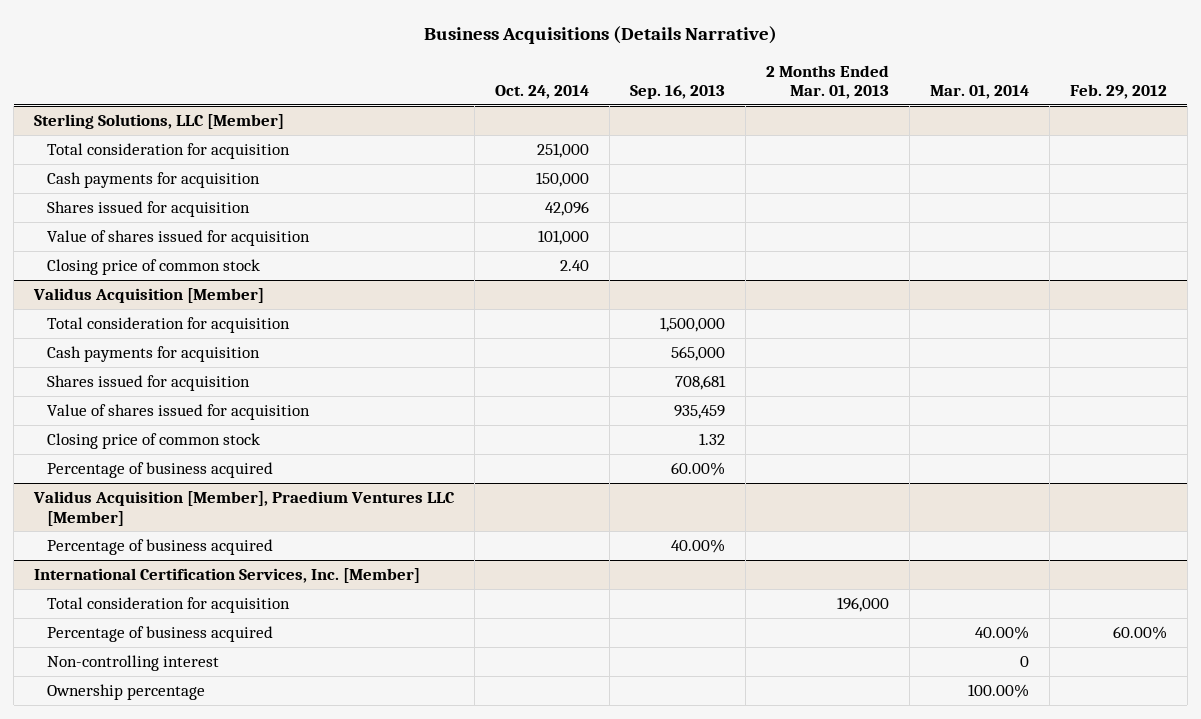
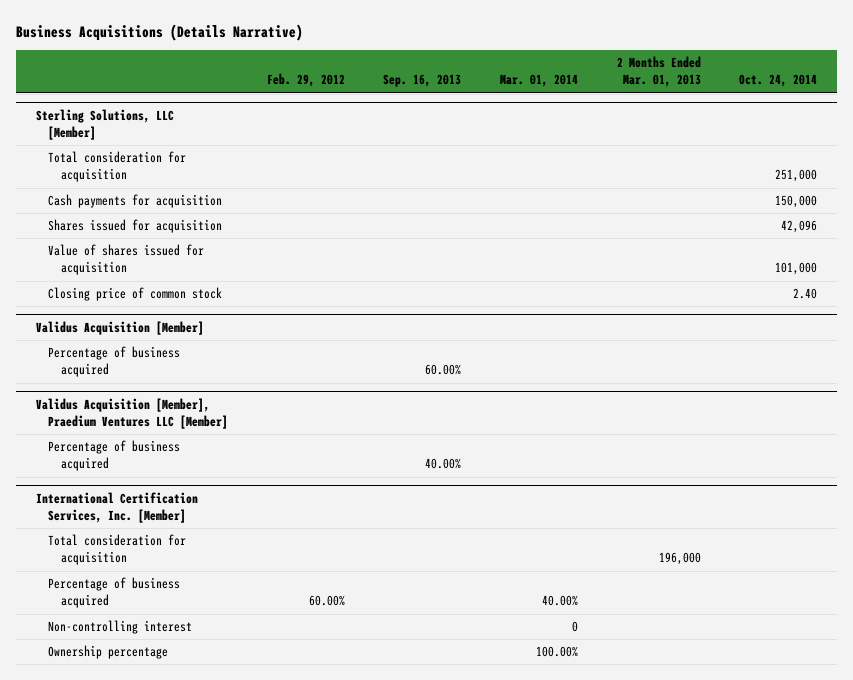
[47,317,291,334] Total consideration for acquisition -> none
[47,346,261,363] Cash payments for acquisition -> none
[47,375,251,392] Shares issued for acquisition -> none
[47,404,311,421] Value of shares issued for acquisition -> none
[47,433,261,450] Closing price of common stock -> none

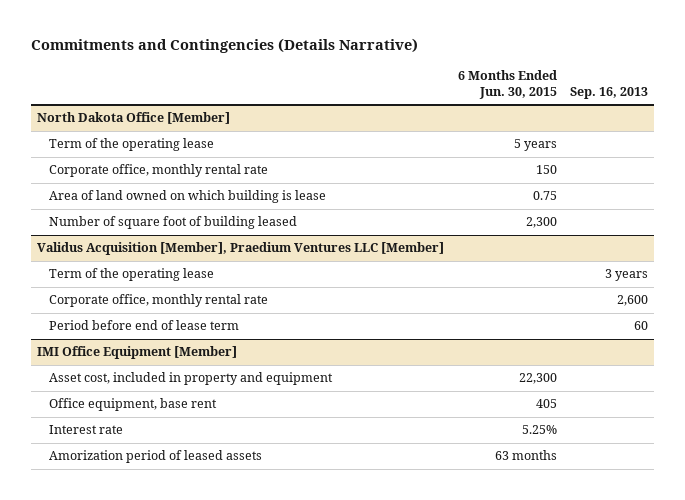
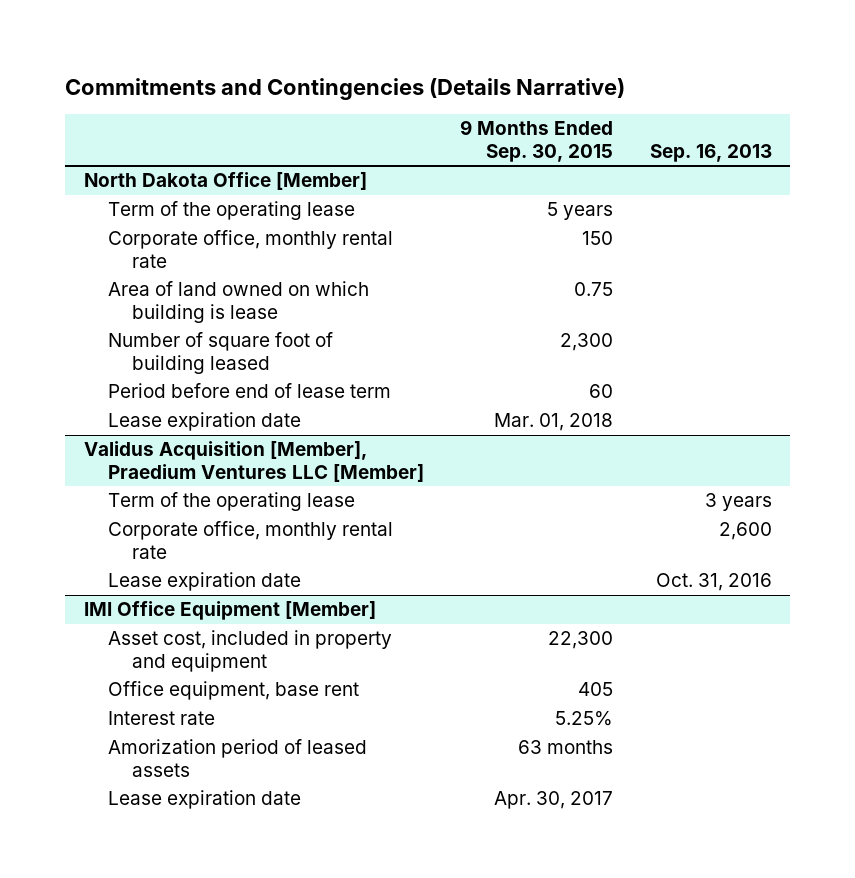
[457,70,557,100] 6 Months Ended Jun. 30, 2015 -> none
none -> [460,120,614,162] 9 Months Ended Sep. 30, 2015
none -> [107,383,391,399] Period before end of lease term
none -> [107,412,301,432] Lease expiration date
[49,320,240,331] Period before end of lease term -> none
none -> [107,572,301,592] Lease expiration date
none -> [107,790,301,810] Lease expiration date

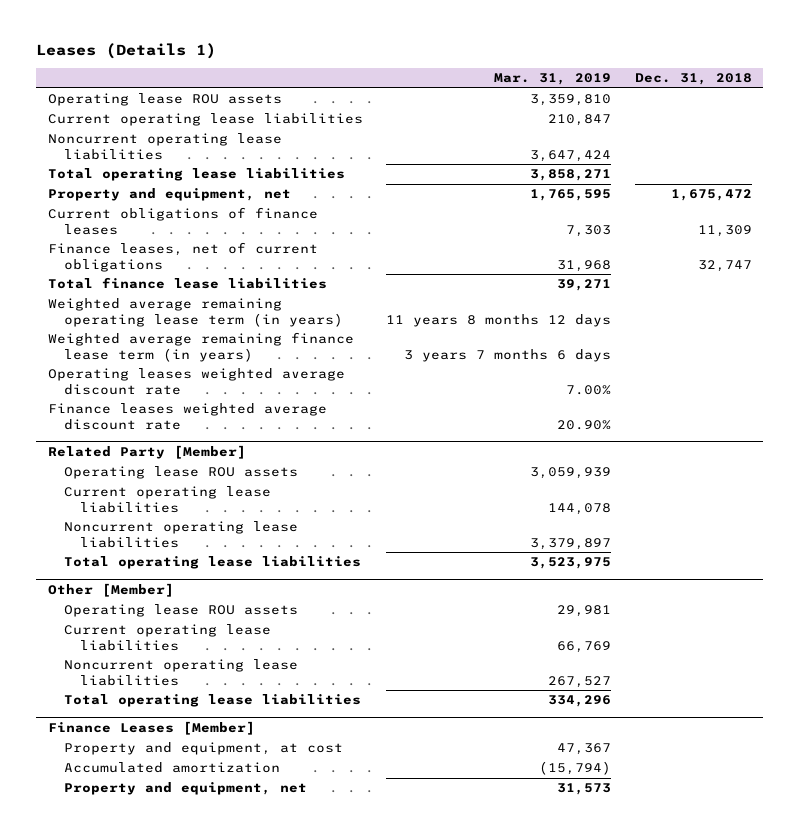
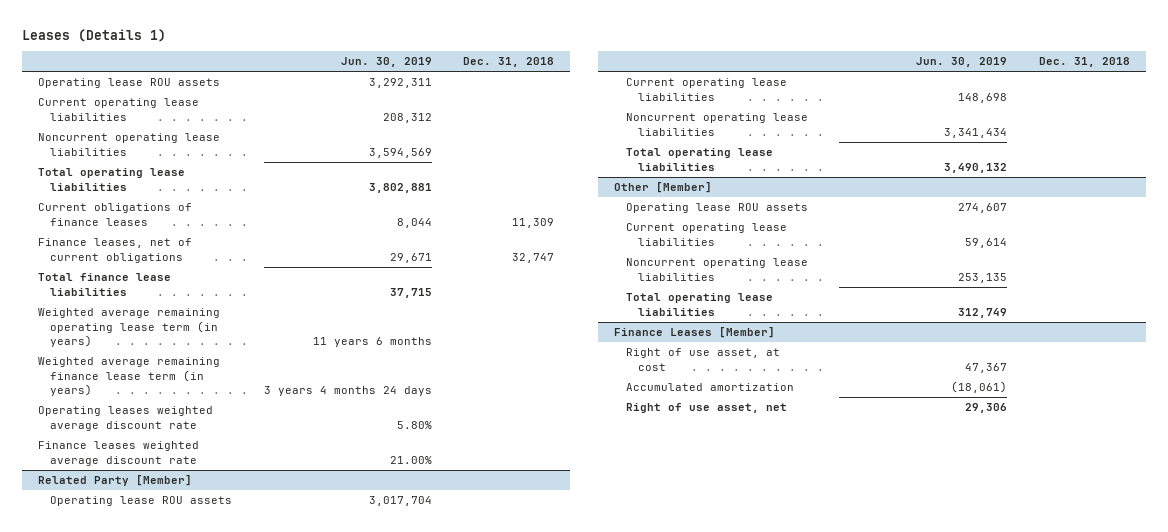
[494,73,612,86] Mar. 31, 2019 -> none
none -> [340,57,432,68] Jun. 30, 2019
[47,188,291,202] Property and equipment, net -> none
[63,742,343,756] Property and equipment, at cost -> none
none -> [625,348,780,371] Right of use asset, at cost
[63,782,307,796] Property and equipment, net -> none
none -> [625,403,787,414] Right of use asset, net

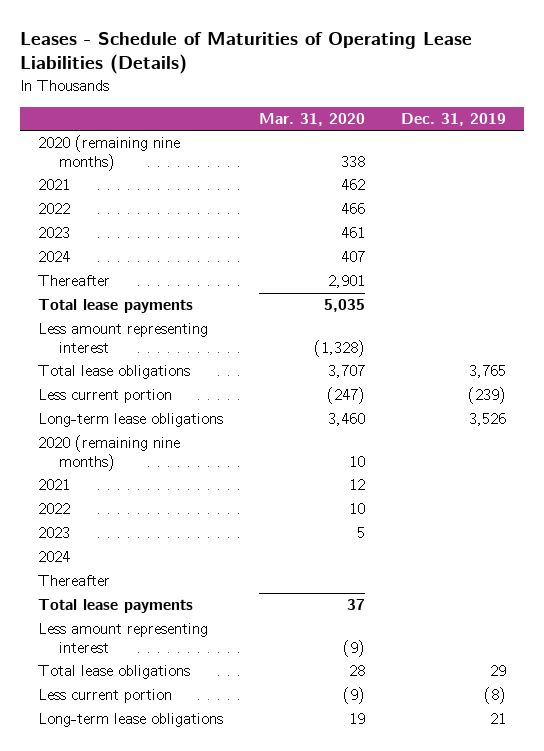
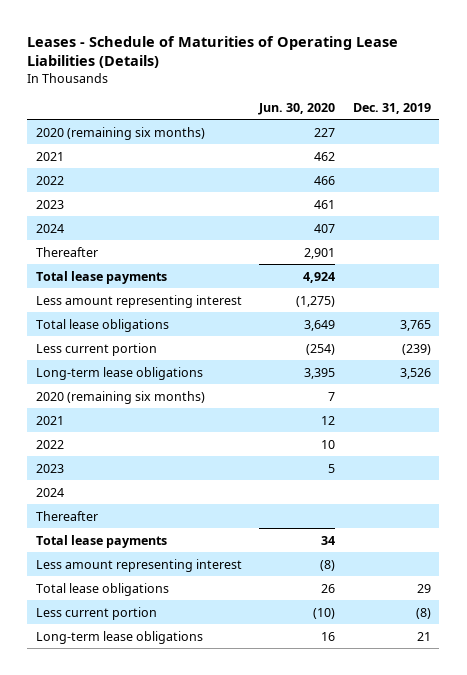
[258,112,365,126] Mar. 31, 2020 -> none
none -> [258,102,336,115] Jun. 30, 2020
[37,135,180,172] 2020 (remaining nine months) -> [35,126,205,140] 2020 (remaining six months)
[37,435,180,472] 2020 (remaining nine months) -> [35,390,205,404] 2020 (remaining six months)

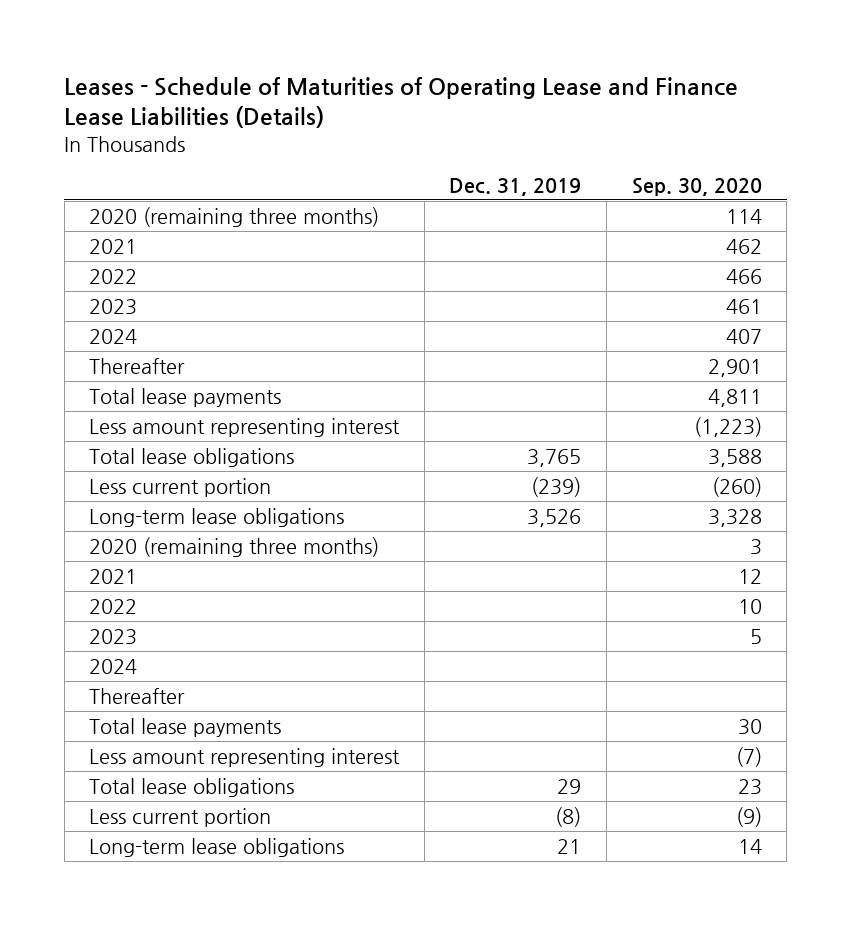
[27,35,399,68] Leases - Schedule of Maturities of Operating Lease Liabilities (Details) -> [64,77,739,129] Leases - Schedule of Maturities of Operating Lease and Finance Lease Liabilities (Details)
[258,102,336,115] Jun. 30, 2020 -> none
none -> [631,177,762,196] Sep. 30, 2020
[35,126,205,140] 2020 (remaining six months) -> [89,206,380,227] 2020 (remaining three months)
[35,390,205,404] 2020 (remaining six months) -> [89,536,380,557] 2020 (remaining three months)

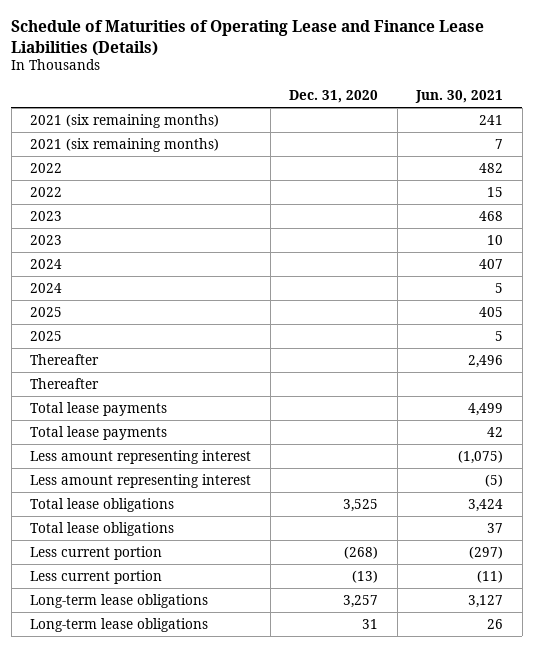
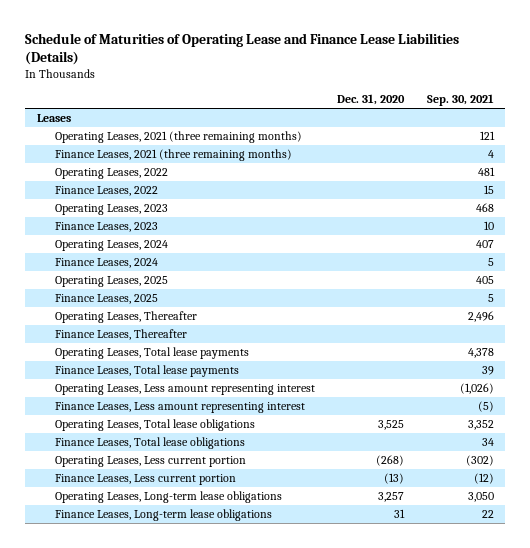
[415,90,504,104] Jun. 30, 2021 -> none
none -> [426,93,494,106] Sep. 30, 2021
none -> [36,114,71,123] Leases
[30,113,220,128] 2021 (six remaining months) -> [54,131,302,144] Operating Leases, 2021 (three remaining months)
[30,137,220,152] 2021 (six remaining months) -> [54,149,292,162] Finance Leases, 2021 (three remaining months)
[30,162,63,173] 2022 -> [54,168,168,180] Operating Leases, 2022
[30,186,63,197] 2022 -> [54,186,158,197] Finance Leases, 2022
[30,210,63,221] 2023 -> [54,204,168,216] Operating Leases, 2023
[30,234,63,245] 2023 -> [54,222,158,233] Finance Leases, 2023
[30,258,63,269] 2024 -> [54,240,168,252] Operating Leases, 2024
[30,282,63,293] 2024 -> [54,258,158,269] Finance Leases, 2024
[30,306,63,317] 2025 -> [54,276,168,288] Operating Leases, 2025
[30,330,63,341] 2025 -> [54,294,158,305] Finance Leases, 2025
[30,353,100,365] Thereafter -> [54,311,197,324] Operating Leases, Thereafter
[30,377,100,389] Thereafter -> [54,329,187,341] Finance Leases, Thereafter
[30,401,168,416] Total lease payments -> [54,347,249,360] Operating Leases, Total lease payments
[30,425,168,440] Total lease payments -> [54,365,239,378] Finance Leases, Total lease payments
[30,449,252,464] Less amount representing interest -> [54,384,315,396] Operating Leases, Less amount representing interest
[30,473,252,488] Less amount representing interest -> [54,402,305,414] Finance Leases, Less amount representing interest
[30,497,175,512] Total lease obligations -> [54,419,255,432] Operating Leases, Total lease obligations
[30,521,175,536] Total lease obligations -> [54,437,245,450] Finance Leases, Total lease obligations
[30,545,163,560] Less current portion -> [54,456,246,468] Operating Leases, Less current portion
[30,569,163,584] Less current portion -> [54,474,236,486] Finance Leases, Less current portion
[30,593,209,608] Long-term lease obligations -> [54,491,282,504] Operating Leases, Long-term lease obligations
[30,617,209,632] Long-term lease obligations -> [54,509,272,522] Finance Leases, Long-term lease obligations

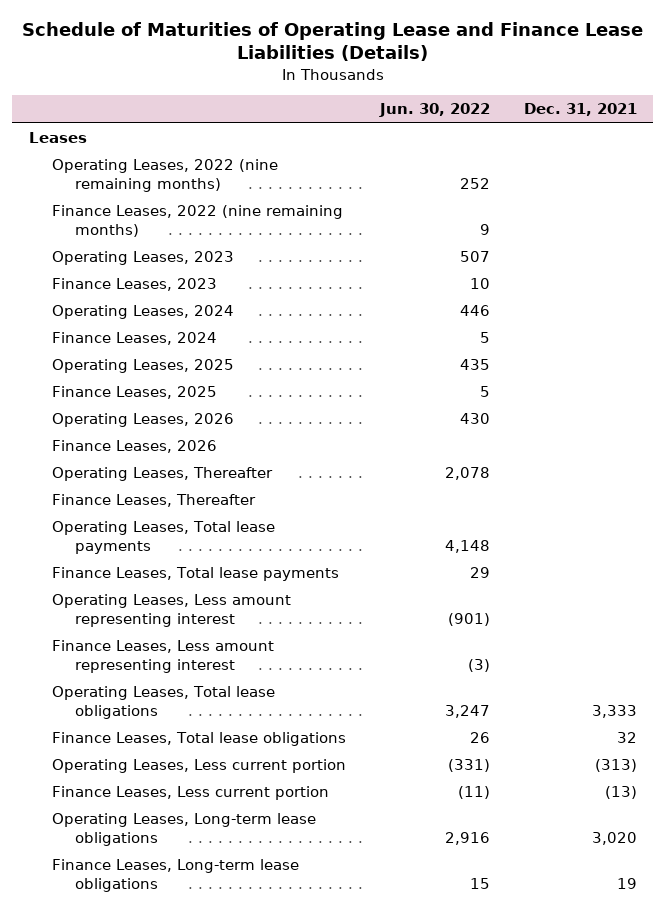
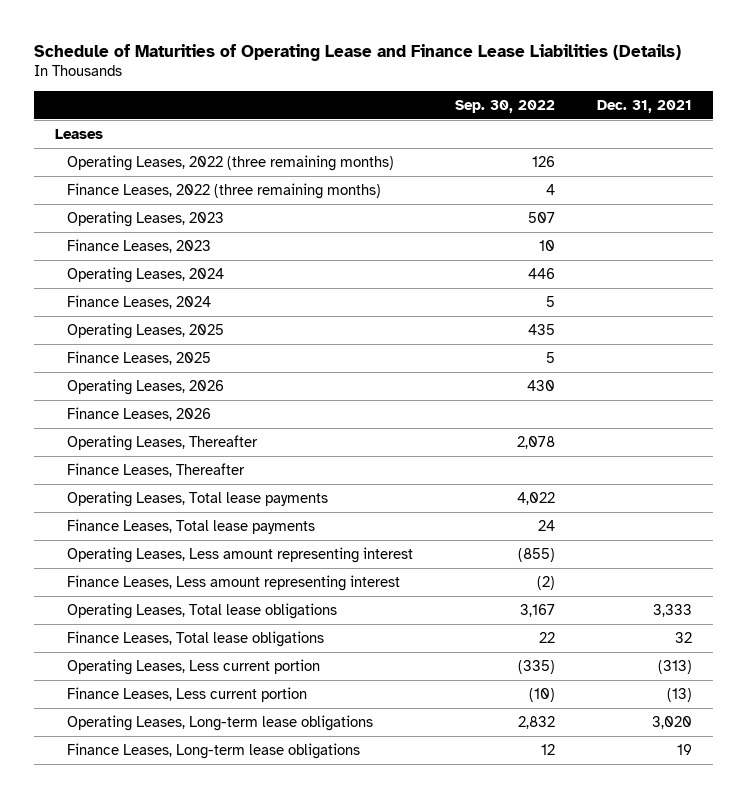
[378,103,490,118] Jun. 30, 2022 -> none
none -> [455,99,556,113] Sep. 30, 2022
[52,159,279,192] Operating Leases, 2022 (nine remaining months) -> [67,154,395,171] Operating Leases, 2022 (three remaining months)
[52,205,344,237] Finance Leases, 2022 (nine remaining months) -> [67,182,382,199] Finance Leases, 2022 (three remaining months)

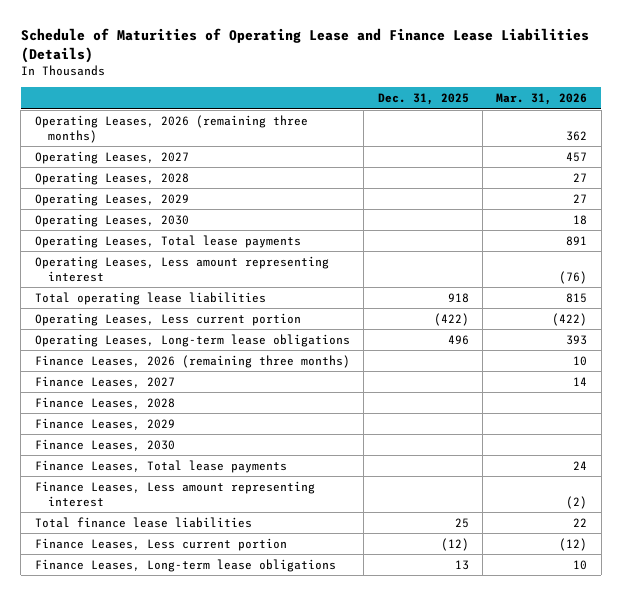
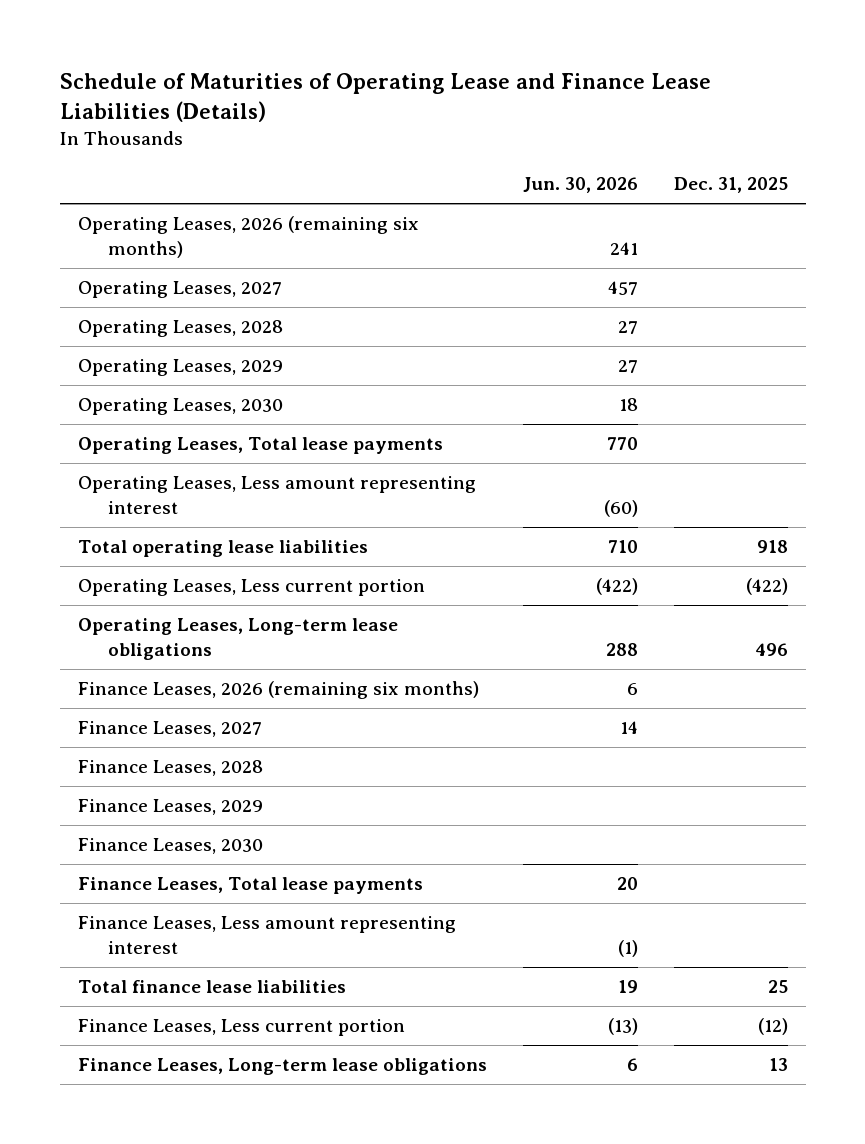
[496,93,588,106] Mar. 31, 2026 -> none
none -> [522,177,638,194] Jun. 30, 2026
[34,114,308,144] Operating Leases, 2026 (remaining three months) -> [77,216,419,258] Operating Leases, 2026 (remaining six months)
[34,354,350,368] Finance Leases, 2026 (remaining three months) -> [77,681,479,700] Finance Leases, 2026 (remaining six months)

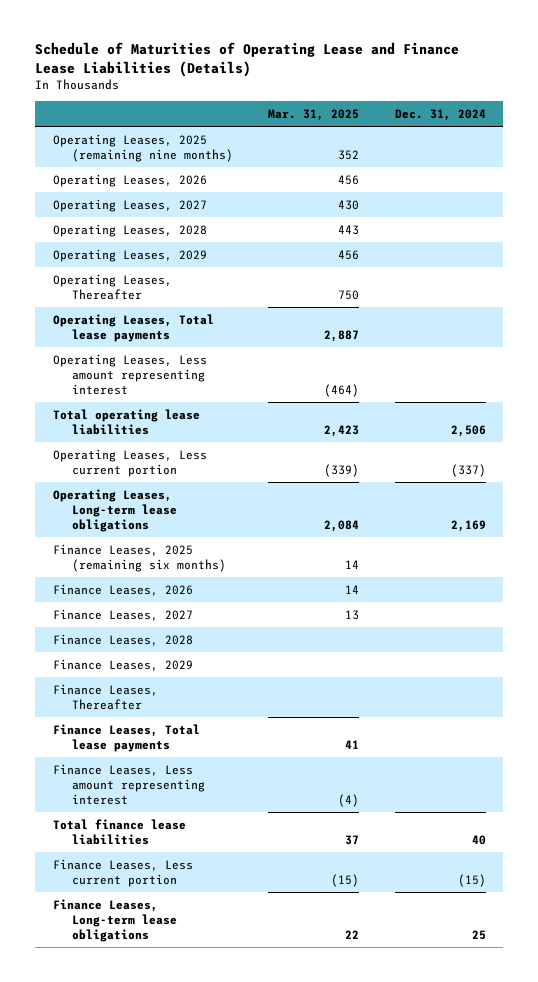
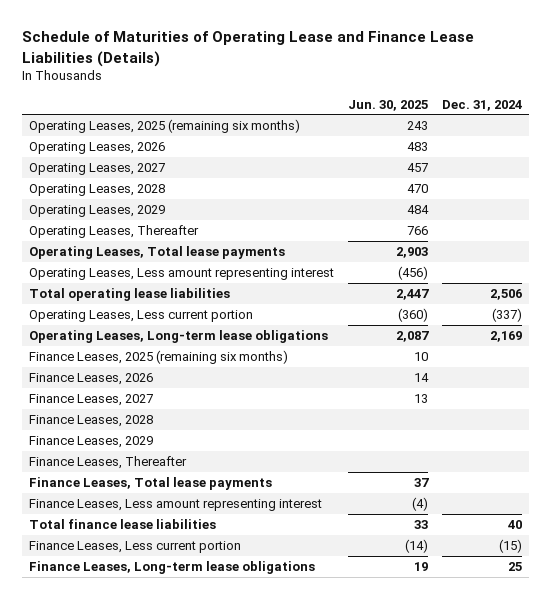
[268,109,360,122] Mar. 31, 2025 -> none
none -> [348,99,429,111] Jun. 30, 2025
[52,133,234,162] Operating Leases, 2025 (remaining nine months) -> [29,119,301,134] Operating Leases, 2025 (remaining six months)

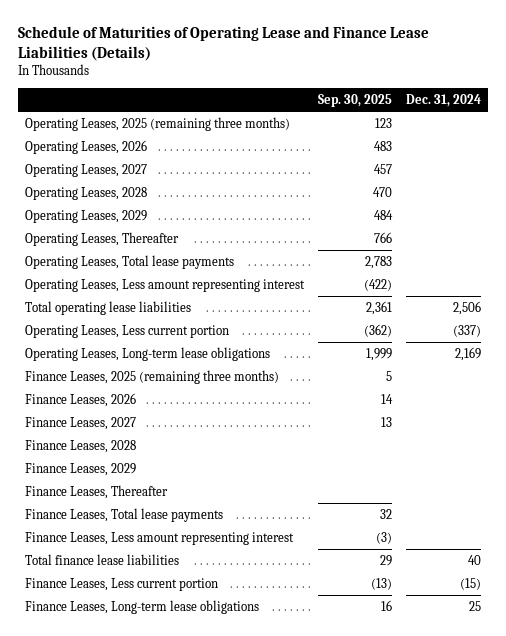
[348,99,429,111] Jun. 30, 2025 -> none
none -> [318,93,393,107] Sep. 30, 2025
[29,119,301,134] Operating Leases, 2025 (remaining six months) -> [25,116,291,131] Operating Leases, 2025 (remaining three months)
[29,350,289,365] Finance Leases, 2025 (remaining six months) -> [25,369,280,384] Finance Leases, 2025 (remaining three months)

